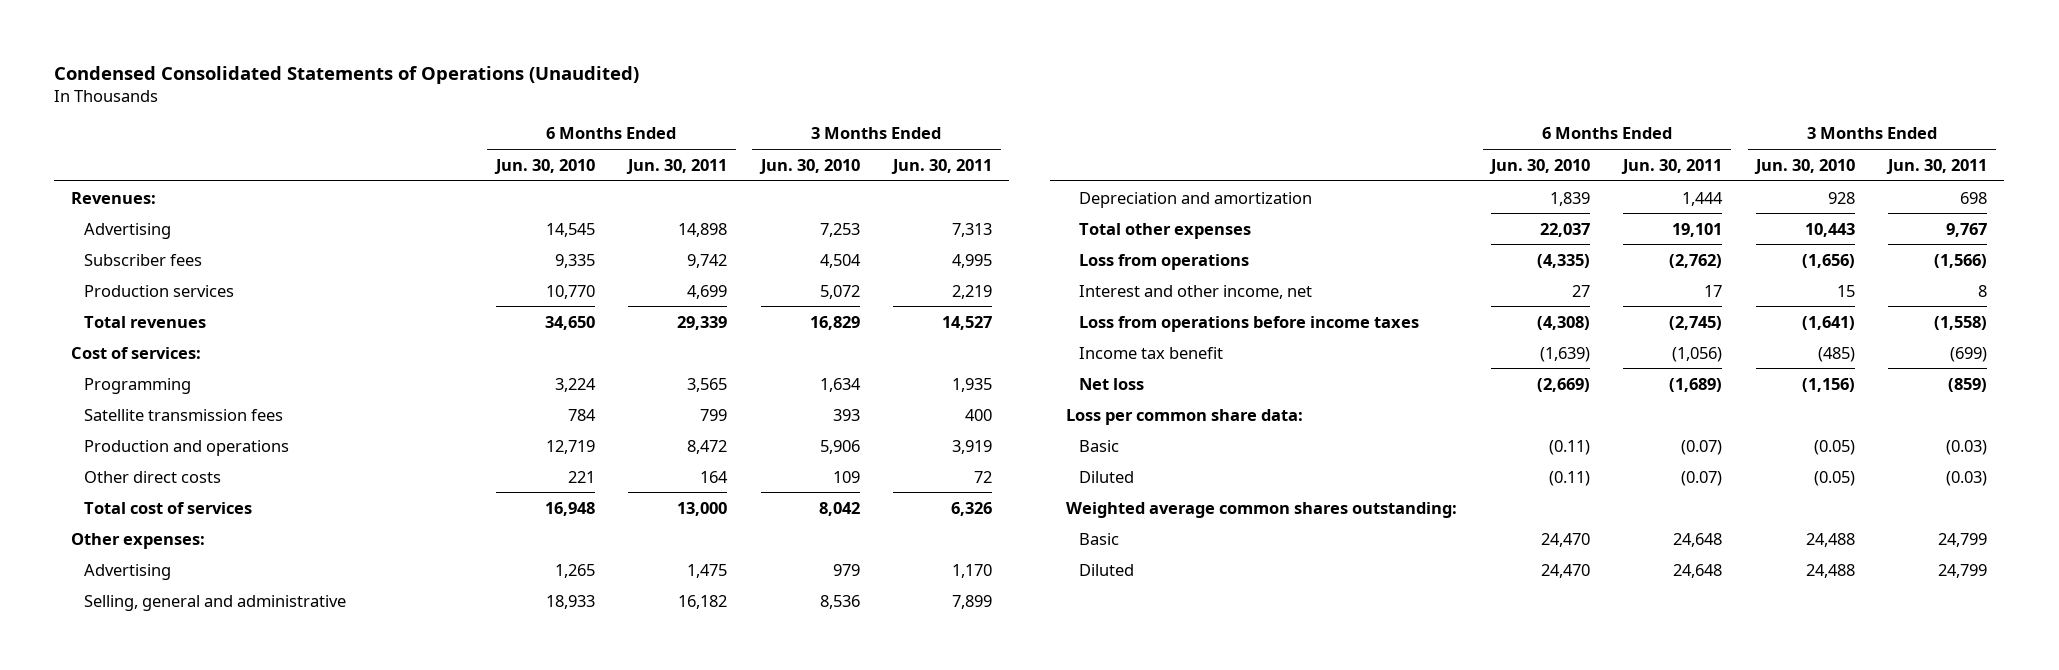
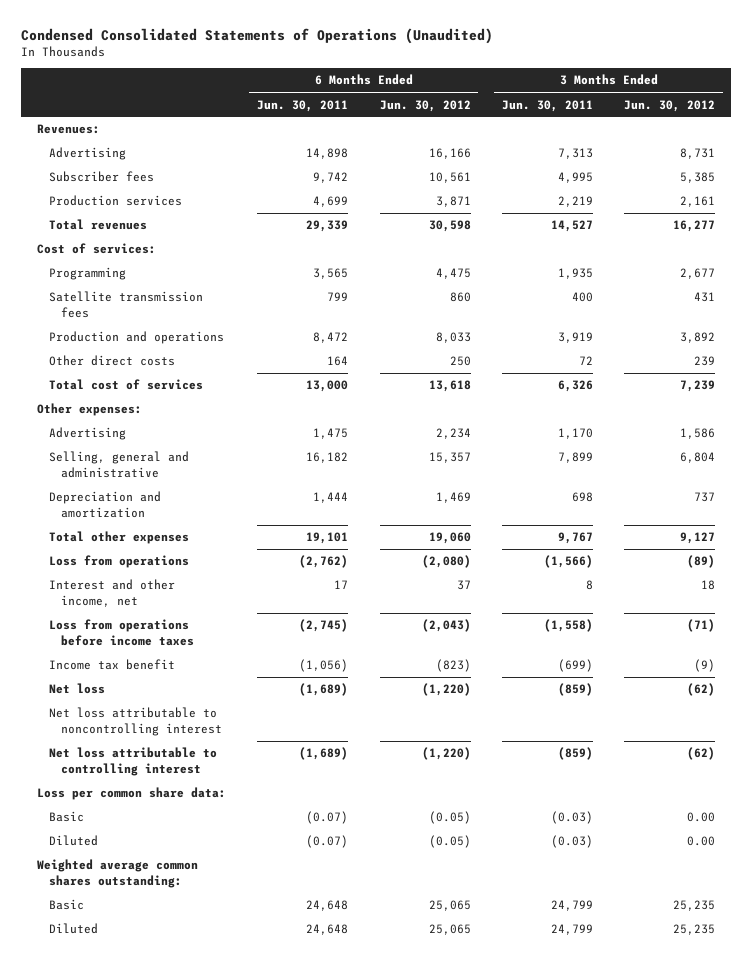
[493,158,595,174] Jun. 30, 2010 -> none
[758,158,860,174] Jun. 30, 2010 -> none
none -> [379,99,471,112] Jun. 30, 2012
none -> [624,99,716,112] Jun. 30, 2012
none -> [48,707,222,736] Net loss attributable to noncontrolling interest
none -> [48,747,217,776] Net loss attributable to controlling interest

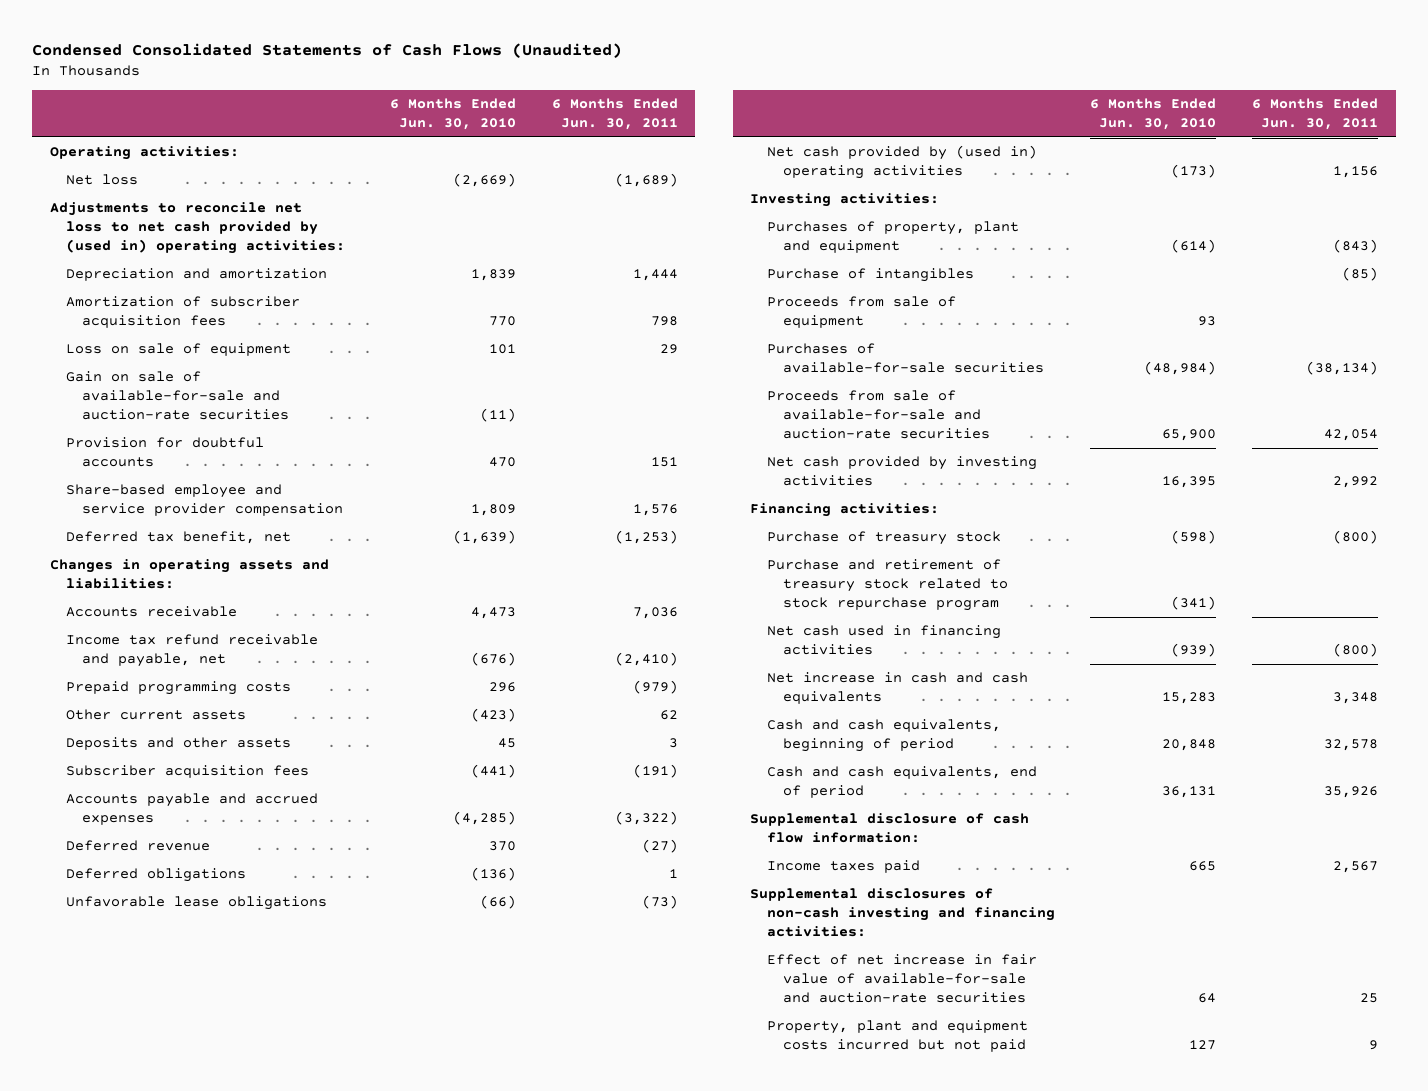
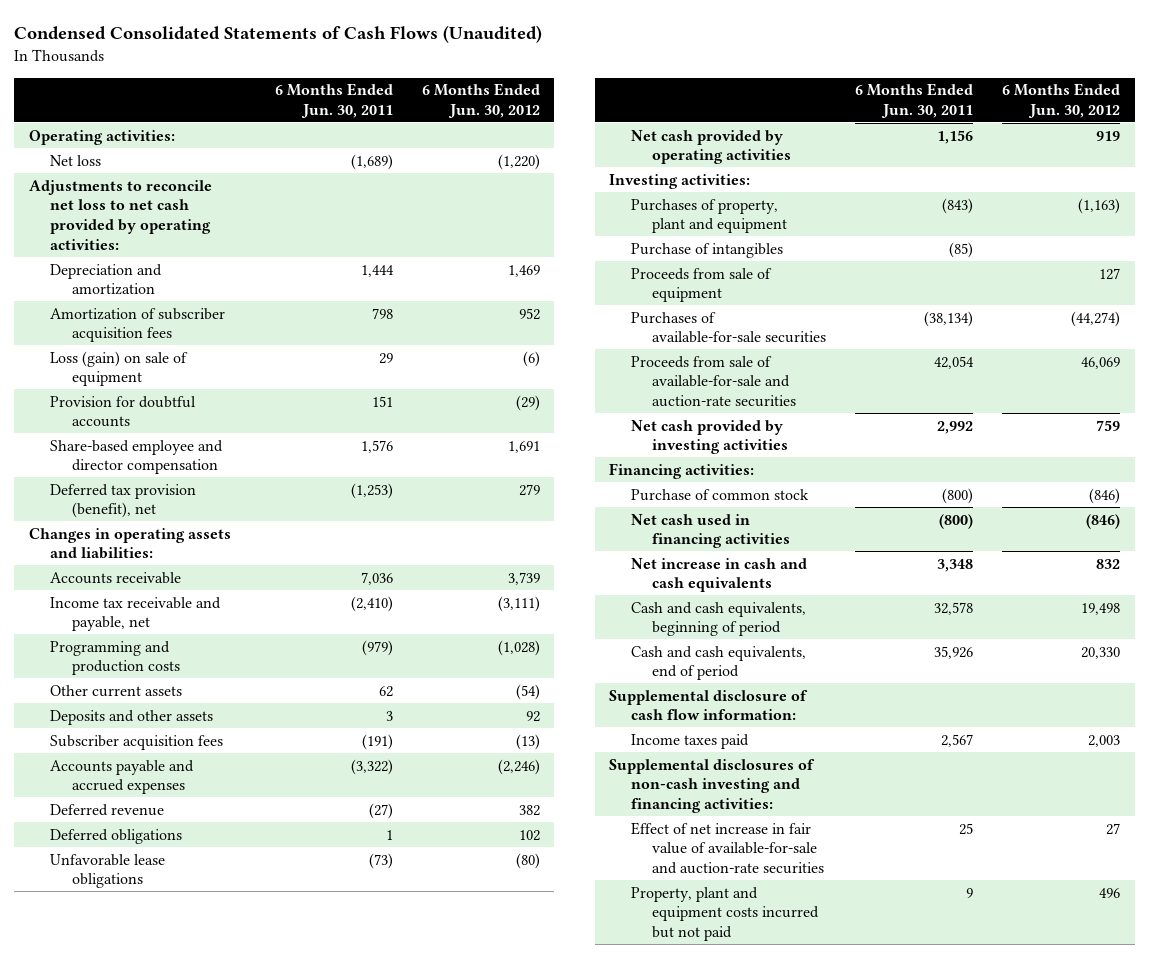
[389,98,516,131] 6 Months Ended Jun. 30, 2010 -> none
none -> [421,83,540,118] 6 Months Ended Jun. 30, 2012
[49,202,345,255] Adjustments to reconcile net loss to net cash provided by (used in) operating activities: -> [28,179,212,250] Adjustments to reconcile net loss to net cash provided by operating activities:
[65,371,290,421] Gain on sale of available-for-sale and auction-rate securities -> none
[65,343,291,357] Loss on sale of equipment -> [50,350,189,387] Loss (gain) on sale of equipment
[65,484,344,517] Share-based employee and service provider compensation -> [50,439,224,475] Share-based employee and director compensation
[65,531,291,545] Deferred tax benefit, net -> [50,483,197,519] Deferred tax provision (benefit), net
[65,634,318,668] Income tax refund receivable and payable, net -> [50,596,222,632] Income tax receivable and payable, net
[65,681,291,696] Prepaid programming costs -> [50,640,180,676] Programming and production costs
[766,145,1037,180] Net cash provided by (used in) operating activities -> [630,129,792,165] Net cash provided by operating activities
[766,559,1008,612] Purchase and retirement of treasury stock related to stock repurchase program -> none
[766,531,1001,546] Purchase of treasury stock -> [630,488,809,501] Purchase of common stock

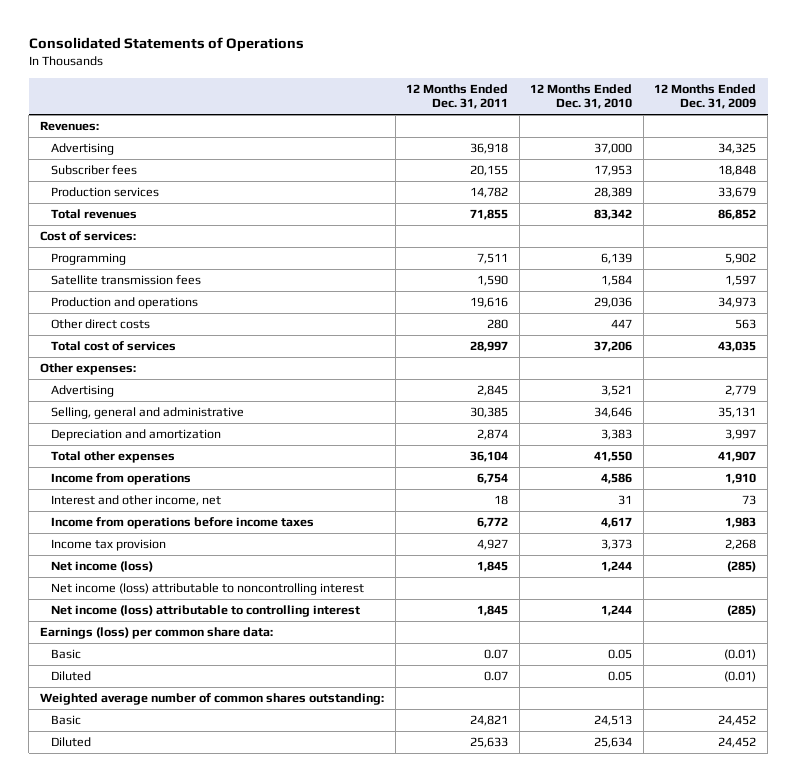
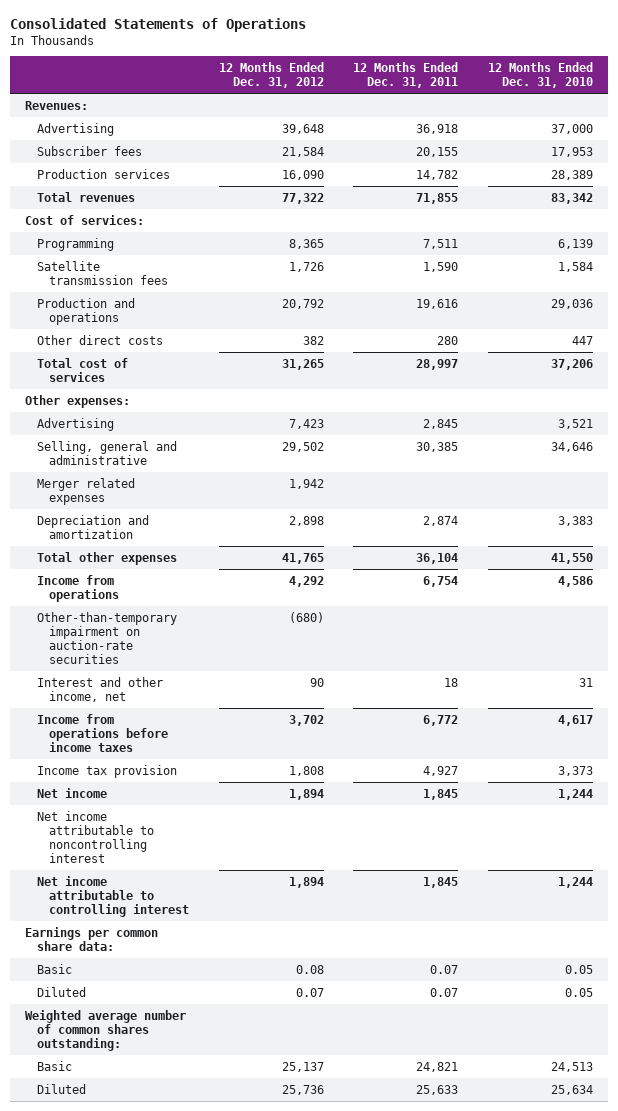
[654,83,757,110] 12 Months Ended Dec. 31, 2009 -> none
none -> [218,62,324,89] 12 Months Ended Dec. 31, 2012
none -> [36,477,135,505] Merger related expenses
none -> [36,611,177,664] Other-than-temporary impairment on auction-rate securities
[51,560,154,572] Net income (loss) -> [36,787,107,798] Net income
[51,582,365,595] Net income (loss) attributable to noncontrolling interest -> [36,810,155,863] Net income attributable to noncontrolling interest
[51,604,361,617] Net income (loss) attributable to controlling interest -> [36,875,190,917] Net income attributable to controlling interest
[39,626,273,639] Earnings (loss) per common share data: -> [24,926,158,951] Earnings per common share data:

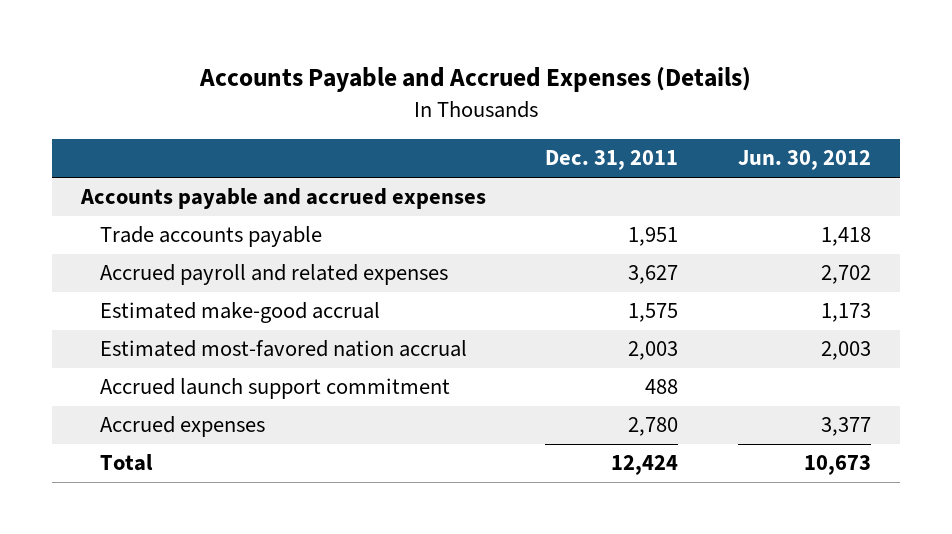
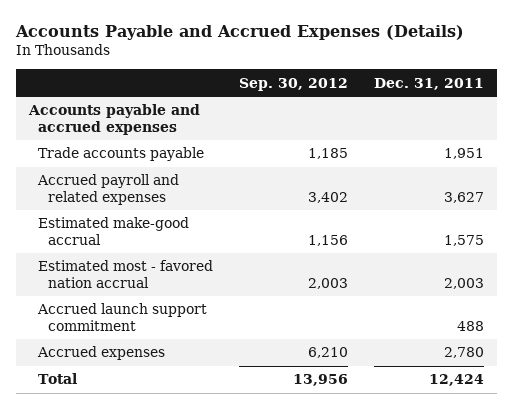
[737,150,871,171] Jun. 30, 2012 -> none
none -> [239,77,349,91] Sep. 30, 2012
[100,340,468,358] Estimated most-favored nation accrual -> [38,260,214,288] Estimated most - favored nation accrual

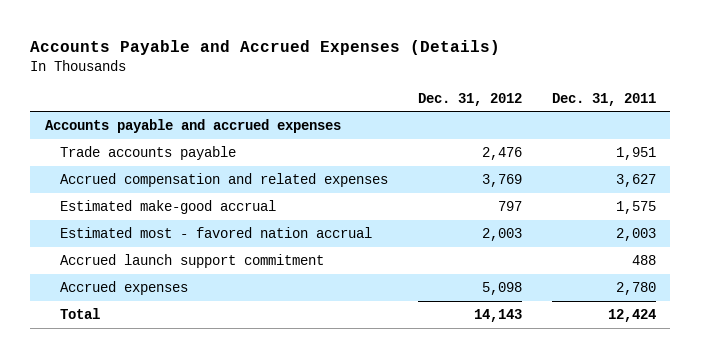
[239,77,349,91] Sep. 30, 2012 -> none
none -> [417,92,522,106] Dec. 31, 2012
[37,174,180,205] Accrued payroll and related expenses -> [60,173,389,188] Accrued compensation and related expenses

